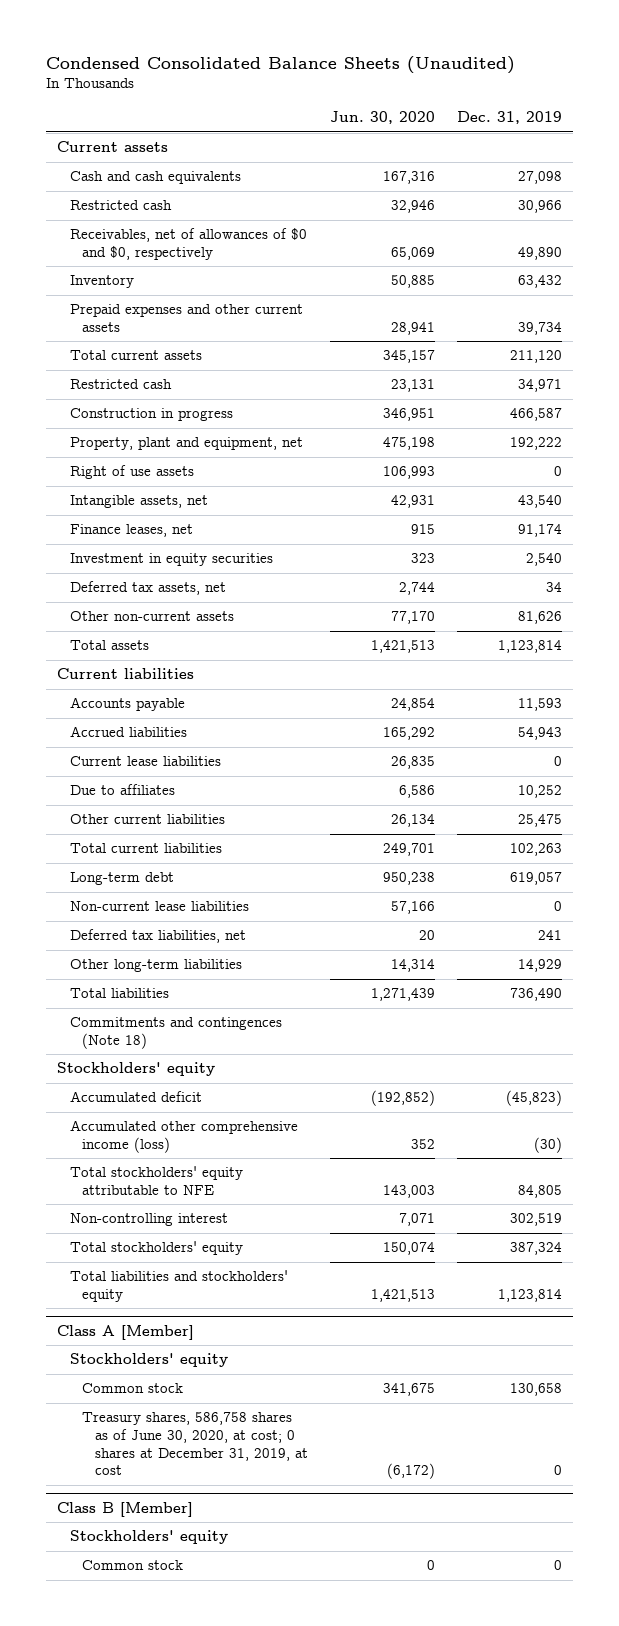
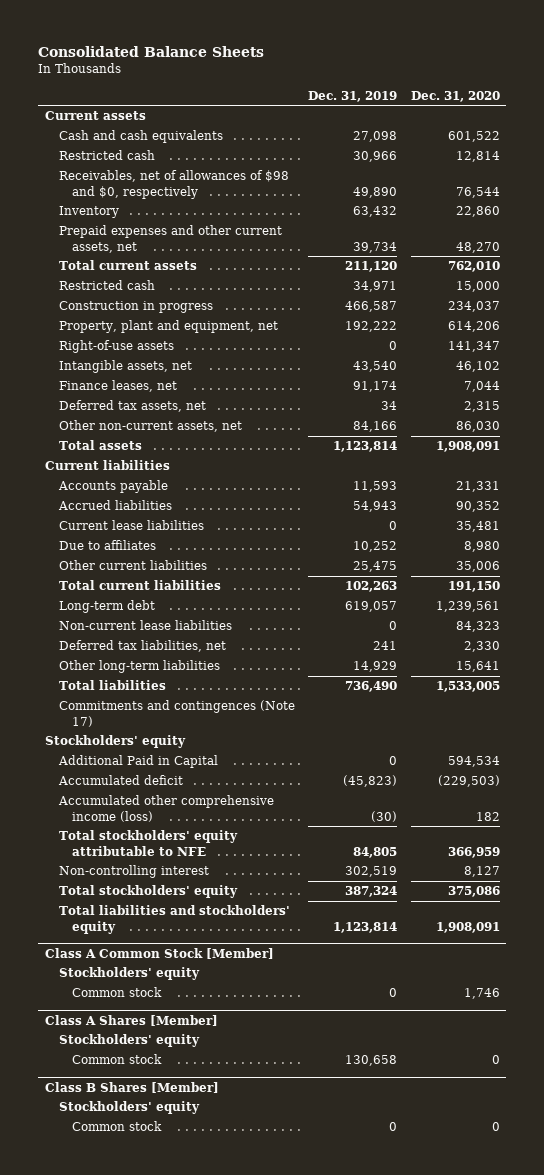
[45,55,515,74] Condensed Consolidated Balance Sheets (Unaudited) -> [37,45,264,57] Consolidated Balance Sheets
[330,111,436,125] Jun. 30, 2020 -> none
none -> [410,90,500,102] Dec. 31, 2020
[69,228,307,261] Receivables, net of allowances of $0 and $0, respectively -> [58,170,289,199] Receivables, net of allowances of $98 and $0, respectively
[69,304,303,333] Prepaid expenses and other current assets -> [58,225,282,253] Prepaid expenses and other current assets, net
[69,465,194,480] Right of use assets -> [58,340,174,354] Right-of-use assets
[69,553,273,567] Investment in equity securities -> none
[69,611,234,622] Other non-current assets -> [58,420,242,433] Other non-current assets, net
[517,611,562,625] 81,626 -> [353,421,398,433] 84,166
[69,1017,282,1050] Commitments and contingences (Note 18) -> [58,700,295,727] Commitments and contingences (Note 17)
none -> [57,755,218,769] Additional Paid in Capital
[56,1325,194,1341] Class A [Member] -> [44,947,274,959] Class A Common Stock [Member]
none -> [72,987,163,998] Common stock
none -> [44,1014,218,1026] Class A Shares [Member]
none -> [58,1034,200,1048] Stockholders' equity
[82,1412,309,1476] Treasury shares, 586,758 shares as of June 30, 2020, at cost; 0 shares at December 31, 2019, at cost -> none
[56,1502,193,1518] Class B [Member] -> [44,1081,219,1093] Class B Shares [Member]

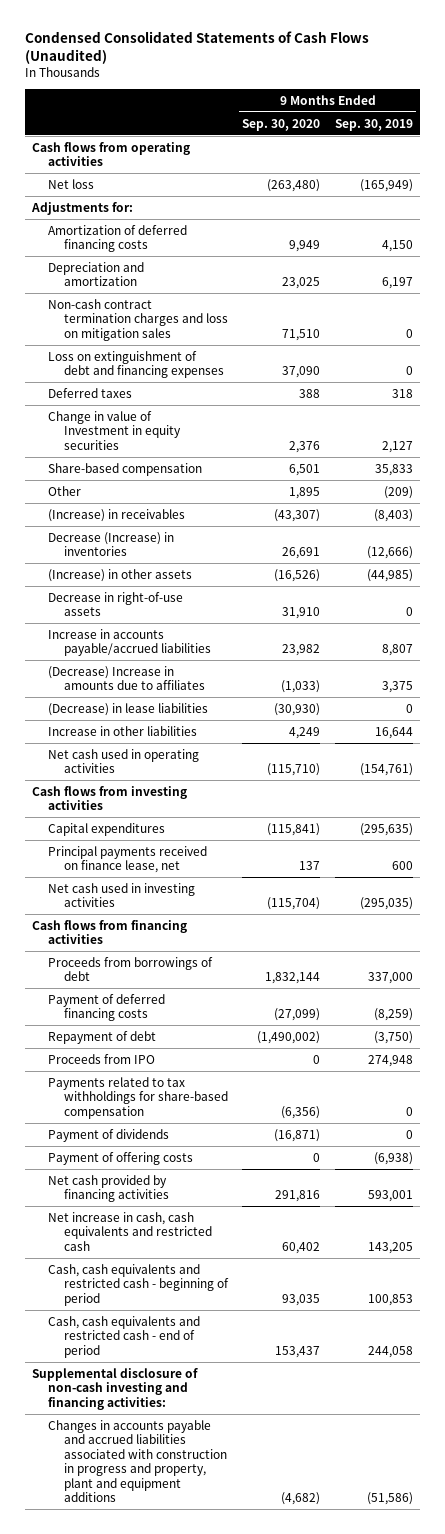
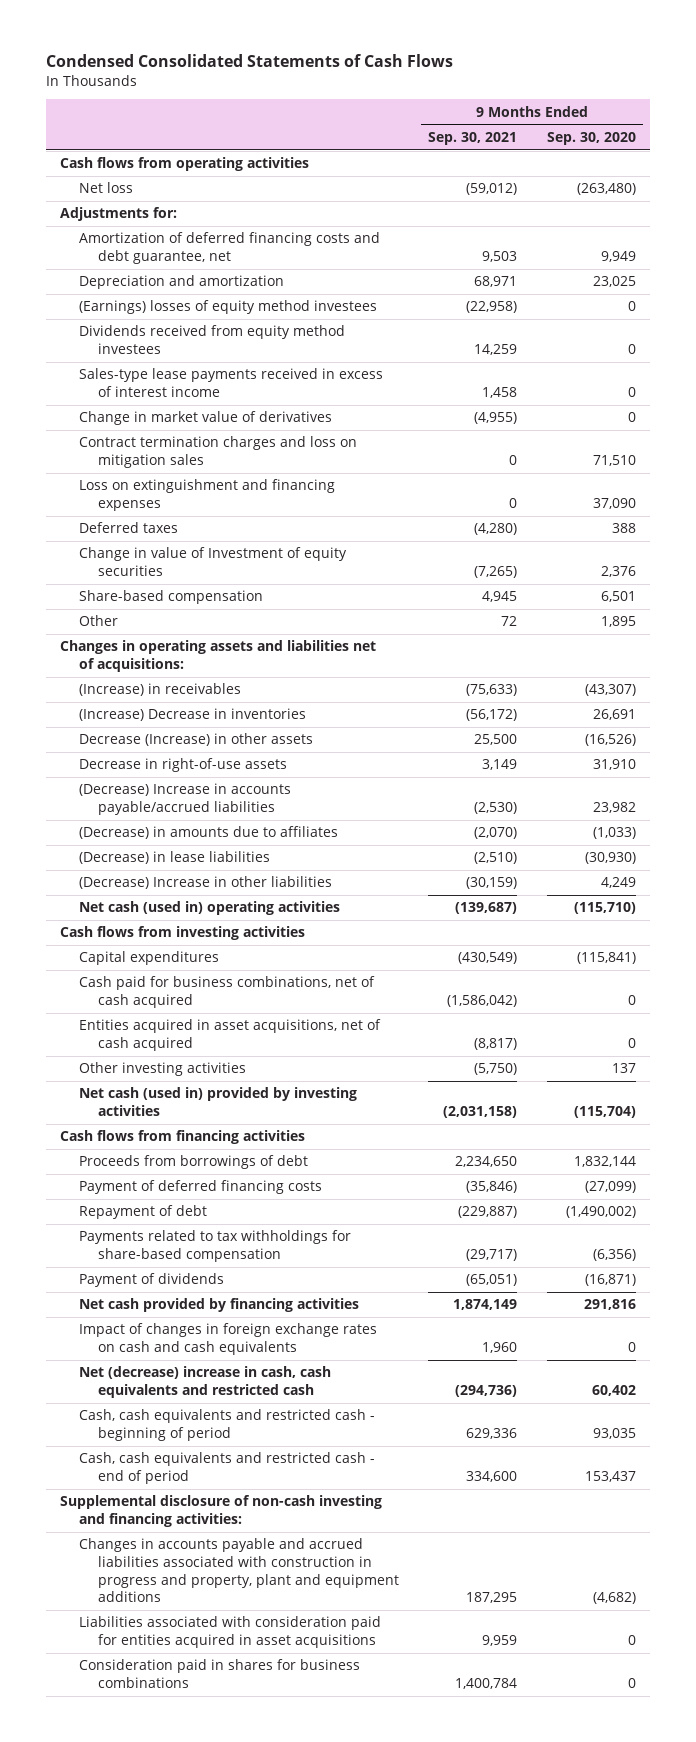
[24,30,369,65] Condensed Consolidated Statements of Cash Flows (Unaudited) -> [45,53,453,67] Condensed Consolidated Statements of Cash Flows
[334,118,413,131] Sep. 30, 2019 -> none
none -> [428,131,518,145] Sep. 30, 2021
[47,224,187,253] Amortization of deferred financing costs -> [79,232,381,265] Amortization of deferred financing costs and debt guarantee, net
none -> [79,300,378,315] (Earnings) losses of equity method investees
none -> [79,325,346,355] Dividends received from equity method investees
none -> [79,368,384,398] Sales-type lease payments received in excess of interest income
none -> [79,411,333,426] Change in market value of derivatives
[47,298,228,341] Non-cash contract termination charges and loss on mitigation sales -> [79,436,358,469] Contract termination charges and loss on mitigation sales
[47,350,224,379] Loss on extinguishment of debt and financing expenses -> [79,479,336,512] Loss on extinguishment and financing expenses
[47,410,181,450] Change in value of Investment in equity securities -> [79,547,348,577] Change in value of Investment of equity securities
none -> [60,640,377,673] Changes in operating assets and liabilities net of acquisitions:
[47,531,174,557] Decrease (Increase) in inventories -> [79,708,307,722] (Increase) Decrease in inventories
[47,568,192,582] (Increase) in other assets -> [79,733,314,747] Decrease (Increase) in other assets
[47,628,211,657] Increase in accounts payable/accrued liabilities -> [79,783,292,816] (Decrease) Increase in accounts payable/accrued liabilities
[47,665,205,691] (Decrease) Increase in amounts due to affiliates -> [79,826,339,840] (Decrease) in amounts due to affiliates
[47,725,197,736] Increase in other liabilities -> [79,876,333,890] (Decrease) Increase in other liabilities
[47,748,199,774] Net cash used in operating activities -> [79,901,341,916] Net cash (used in) operating activities
none -> [79,976,376,1009] Cash paid for business combinations, net of cash acquired
none -> [79,1019,382,1052] Entities acquired in asset acquisitions, net of cash acquired
[47,845,207,874] Principal payments received on finance lease, net -> [79,1062,247,1077] Other investing activities
[47,882,195,908] Net cash used in investing activities -> [79,1087,358,1117] Net cash (used in) provided by investing activities
[47,1053,155,1064] Proceeds from IPO -> none
[47,1151,193,1165] Payment of offering costs -> none
none -> [79,1323,378,1356] Impact of changes in foreign exchange rates on cash and cash equivalents
[47,1211,212,1251] Net increase in cash, cash equivalents and restricted cash -> [79,1366,332,1399] Net (decrease) increase in cash, cash equivalents and restricted cash
none -> [79,1616,382,1649] Liabilities associated with consideration paid for entities acquired in asset acquisitions
none -> [79,1659,361,1689] Consideration paid in shares for business combinations

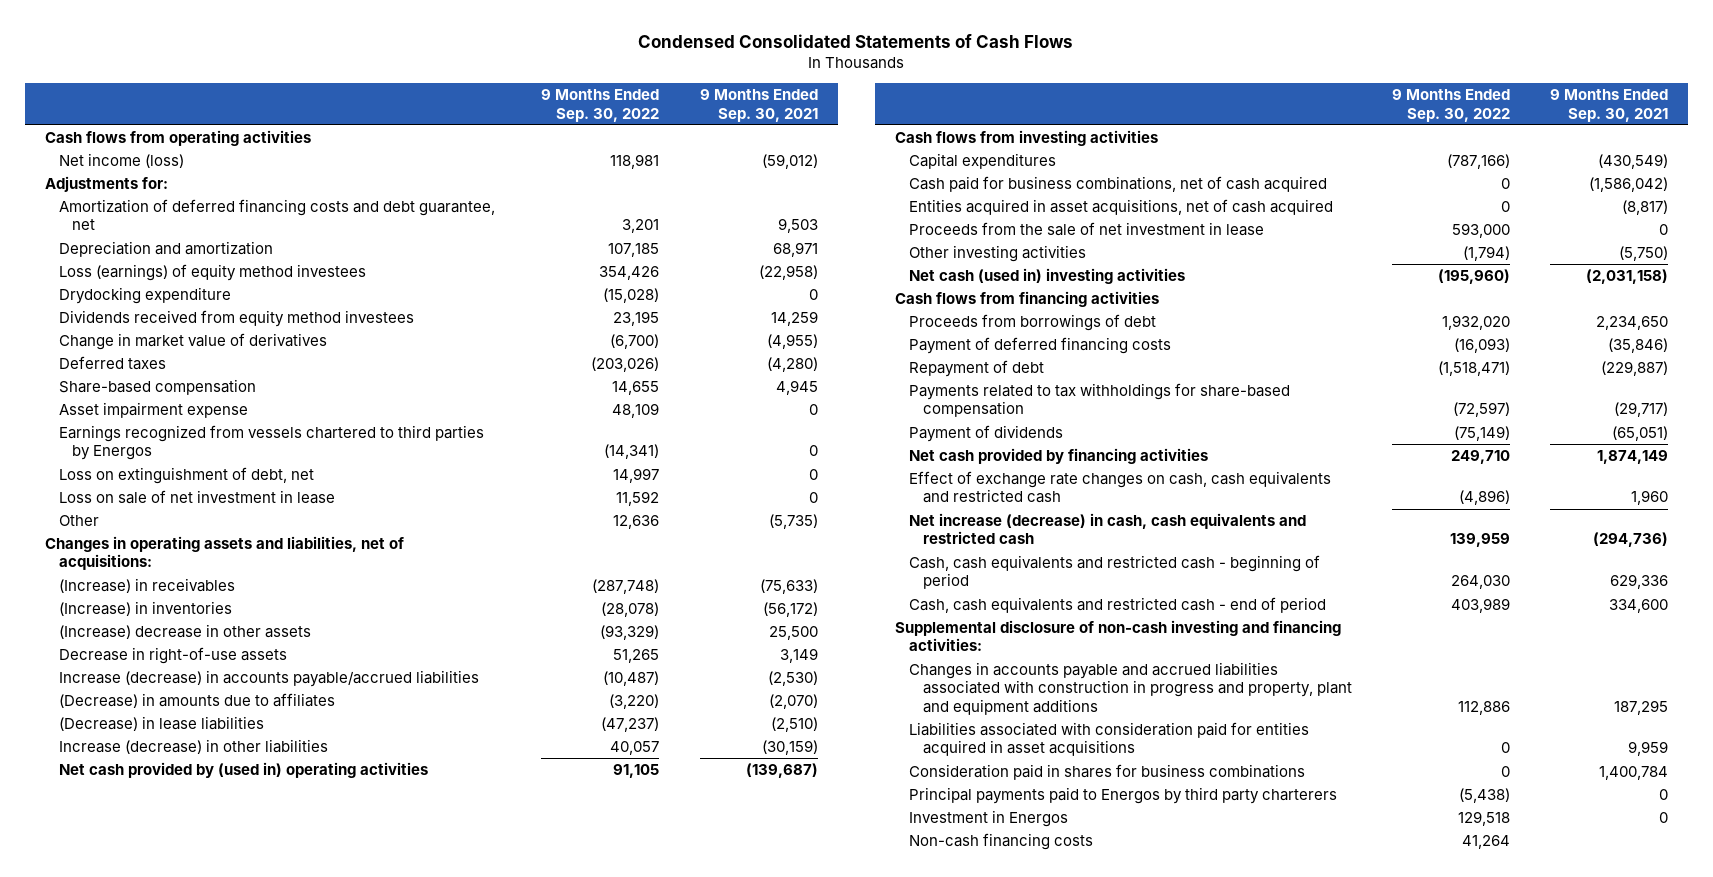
[546,131,636,145] Sep. 30, 2020 -> none
none -> [541,89,660,122] 9 Months Ended Sep. 30, 2022
[79,182,134,194] Net loss -> [58,152,184,168] Net income (loss)
[79,300,378,315] (Earnings) losses of equity method investees -> [58,263,366,281] Loss (earnings) of equity method investees
none -> [58,286,231,304] Drydocking expenditure
[79,368,384,398] Sales-type lease payments received in excess of interest income -> none
[79,436,358,469] Contract termination charges and loss on mitigation sales -> none
[79,479,336,512] Loss on extinguishment and financing expenses -> none
[79,547,348,577] Change in value of Investment of equity securities -> none
none -> [58,401,248,418] Asset impairment expense
none -> [58,424,484,461] Earnings recognized from vessels chartered to third parties by Energos
none -> [58,466,314,484] Loss on extinguishment of debt, net
none -> [58,489,335,504] Loss on sale of net investment in lease
[501,616,518,627] 72 -> [768,513,818,529] (5,735)
[60,640,377,673] Changes in operating assets and liabilities net of acquisitions: -> [44,535,404,571] Changes in operating assets and liabilities, net of acquisitions:
[79,708,307,722] (Increase) Decrease in inventories -> [58,600,232,616] (Increase) in inventories
[79,733,314,747] Decrease (Increase) in other assets -> [58,623,311,639] (Increase) decrease in other assets
[79,783,292,816] (Decrease) Increase in accounts payable/accrued liabilities -> [58,669,479,687] Increase (decrease) in accounts payable/accrued liabilities
[79,876,333,890] (Decrease) Increase in other liabilities -> [58,738,328,754] Increase (decrease) in other liabilities
[79,901,341,916] Net cash (used in) operating activities -> [58,761,428,778] Net cash provided by (used in) operating activities
none -> [908,221,1264,236] Proceeds from the sale of net investment in lease
[79,1087,358,1117] Net cash (used in) provided by investing activities -> [908,267,1185,284] Net cash (used in) investing activities
[79,1323,378,1356] Impact of changes in foreign exchange rates on cash and cash equivalents -> [908,470,1331,504] Effect of exchange rate changes on cash, cash equivalents and restricted cash
[79,1366,332,1399] Net (decrease) increase in cash, cash equivalents and restricted cash -> [908,512,1306,545] Net increase (decrease) in cash, cash equivalents and restricted cash
none -> [908,786,1337,804] Principal payments paid to Energos by third party charterers
none -> [908,809,1068,827] Investment in Energos
none -> [908,832,1093,850] Non-cash financing costs

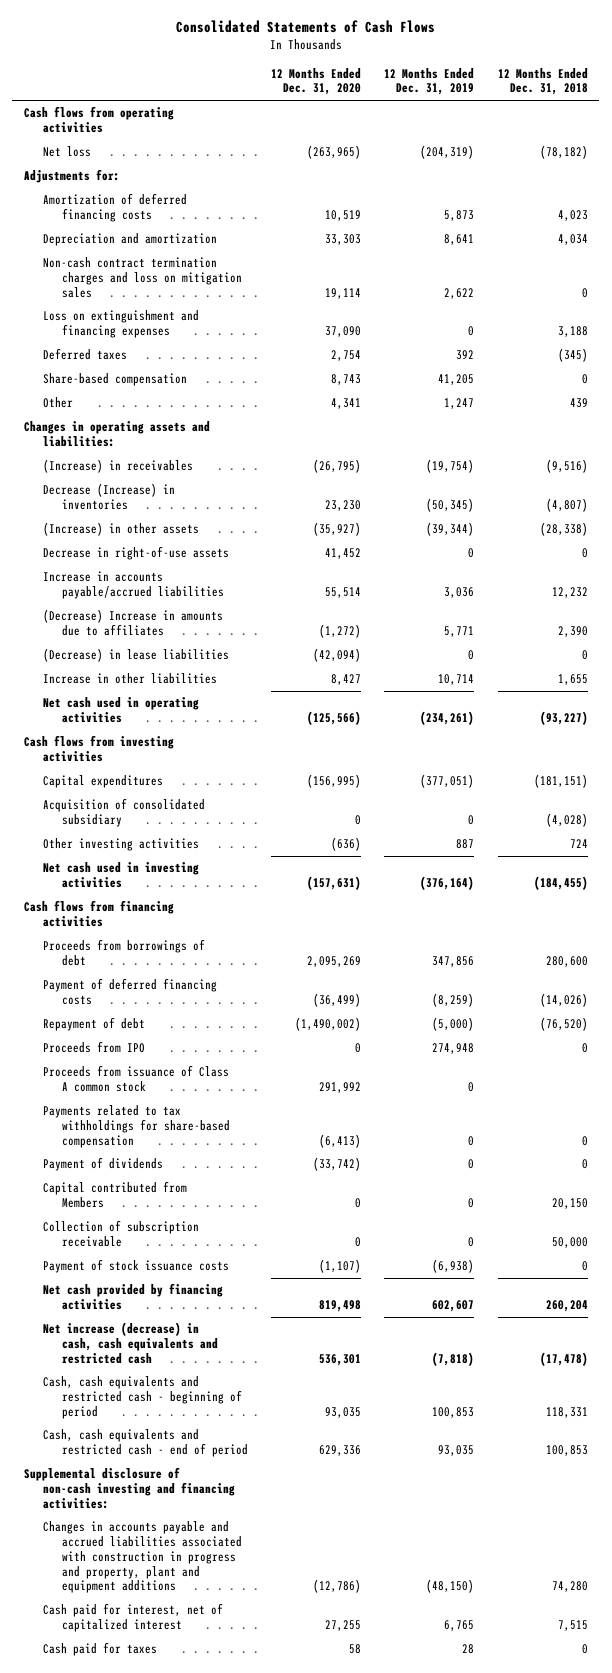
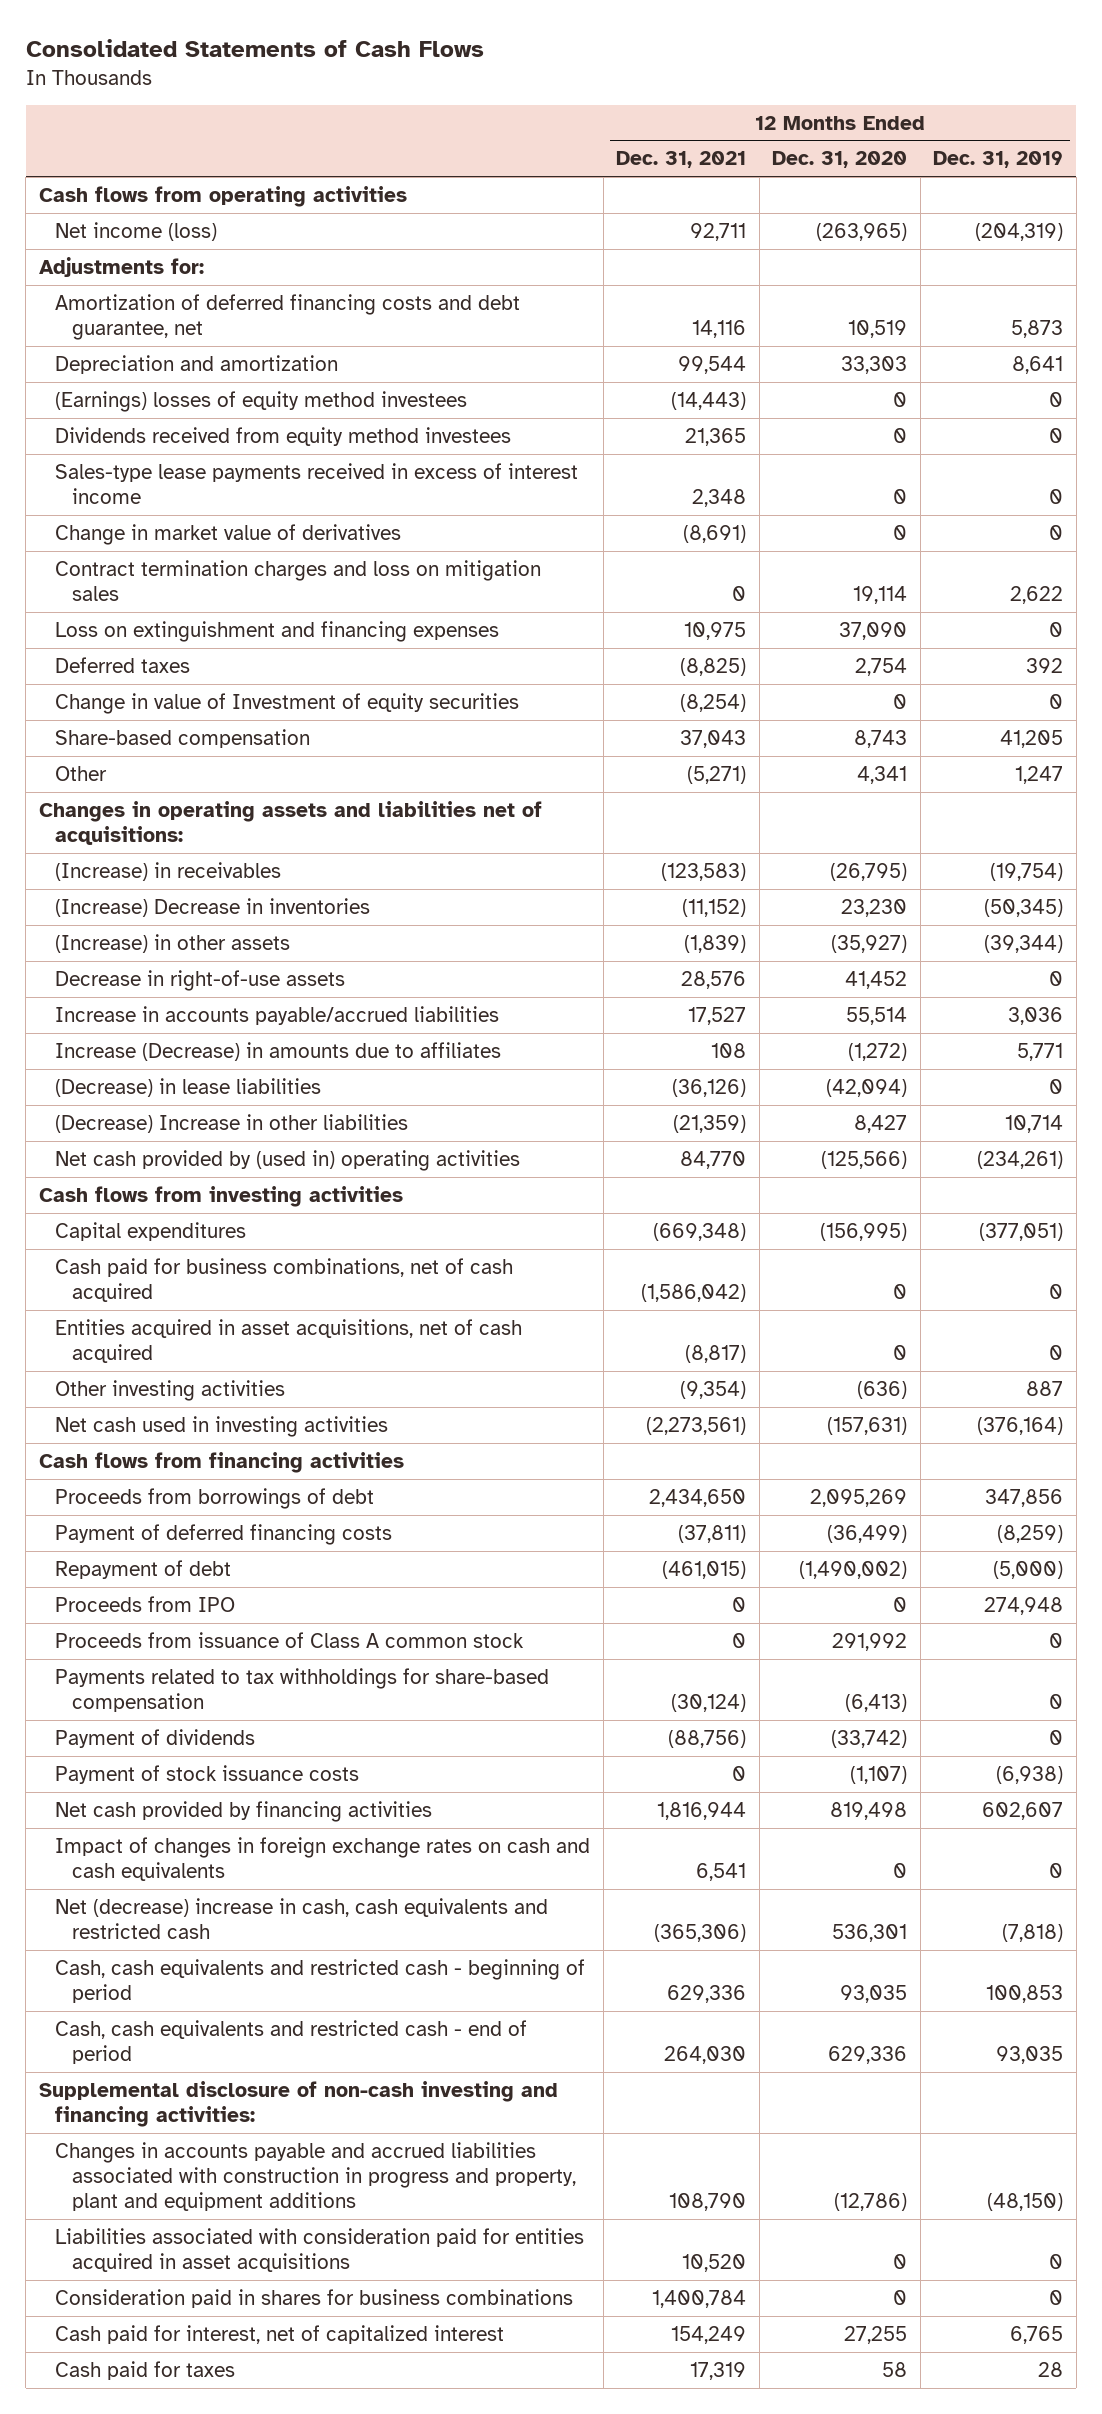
[497,67,588,96] 12 Months Ended Dec. 31, 2018 -> none
none -> [616,151,747,169] Dec. 31, 2021
[42,146,91,158] Net loss -> [55,221,218,241] Net income (loss)
[42,193,187,223] Amortization of deferred financing costs -> [55,293,521,341] Amortization of deferred financing costs and debt guarantee, net
none -> [55,390,468,412] (Earnings) losses of equity method investees
none -> [55,426,512,446] Dividends received from equity method investees
none -> [55,462,579,505] Sales-type lease payments received in excess of interest income
none -> [55,523,402,545] Change in market value of derivatives
[42,257,242,298] Non-cash contract termination charges and loss on mitigation sales -> [55,559,542,602] Contract termination charges and loss on mitigation sales
none -> [55,692,520,714] Change in value of Investment of equity securities
[24,421,211,448] Changes in operating assets and liabilities: -> [38,800,542,846] Changes in operating assets and liabilities net of acquisitions:
[42,483,175,511] Decrease (Increase) in inventories -> [55,897,371,917] (Increase) Decrease in inventories
[42,609,223,637] (Decrease) Increase in amounts due to affiliates -> [55,1041,502,1061] Increase (Decrease) in amounts due to affiliates
[42,673,217,685] Increase in other liabilities -> [55,1113,409,1133] (Decrease) Increase in other liabilities
[42,697,199,724] Net cash used in operating activities -> [55,1149,521,1171] Net cash provided by (used in) operating activities
[42,798,205,828] Acquisition of consolidated subsidiary -> [55,1257,514,1303] Cash paid for business combinations, net of cash acquired
none -> [55,1318,523,1364] Entities acquired in asset acquisitions, net of cash acquired
[42,1181,187,1209] Capital contributed from Members -> none
[42,1220,199,1248] Collection of subscription receivable -> none
none -> [55,1836,591,1882] Impact of changes in foreign exchange rates on cash and cash equivalents
[42,1322,218,1364] Net increase (decrease) in cash, cash equivalents and restricted cash -> [55,1897,549,1940] Net (decrease) increase in cash, cash equivalents and restricted cash
none -> [55,2227,585,2273] Liabilities associated with consideration paid for entities acquired in asset acquisitions
none -> [55,2288,574,2308] Consideration paid in shares for business combinations

